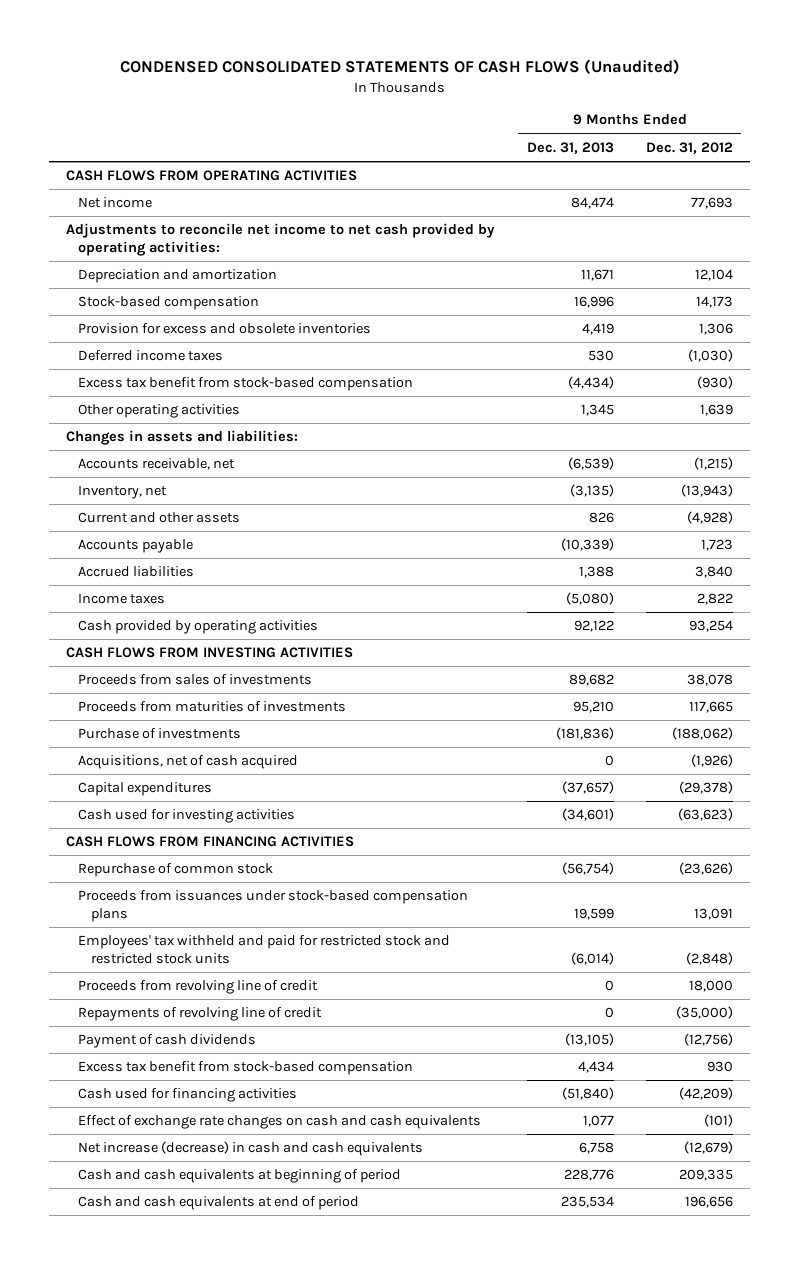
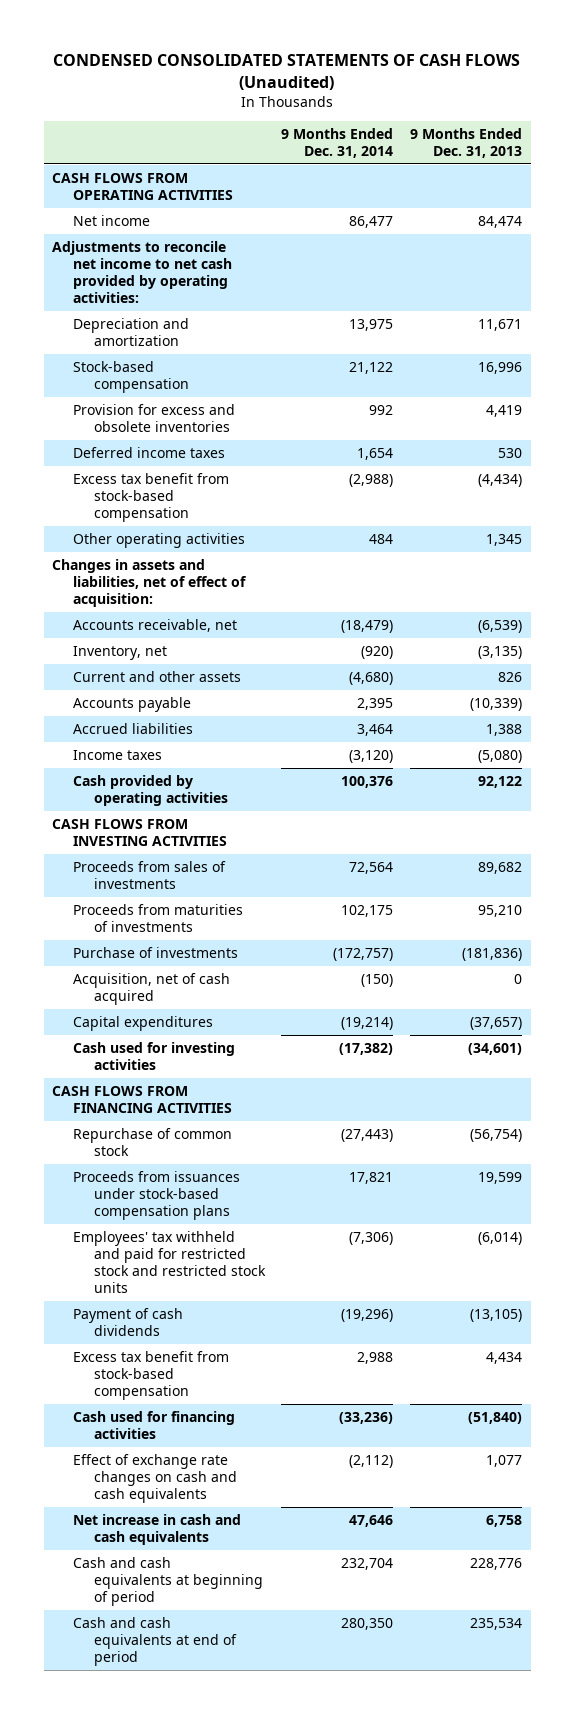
[646,141,734,154] Dec. 31, 2012 -> none
none -> [281,127,394,158] 9 Months Ended Dec. 31, 2014
[65,430,298,446] Changes in assets and liabilities: -> [52,559,248,608] Changes in assets and liabilities, net of effect of acquisition:
[78,755,299,770] Acquisitions, net of cash acquired -> [73,973,231,1006] Acquisition, net of cash acquired
[78,980,319,995] Proceeds from revolving line of credit -> none
[78,1007,323,1022] Repayments of revolving line of credit -> none
[78,1141,424,1157] Net increase (decrease) in cash and cash equivalents -> [73,1514,242,1546] Net increase in cash and cash equivalents

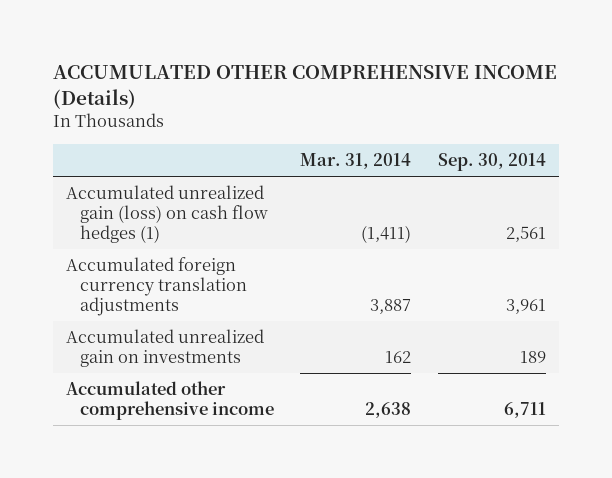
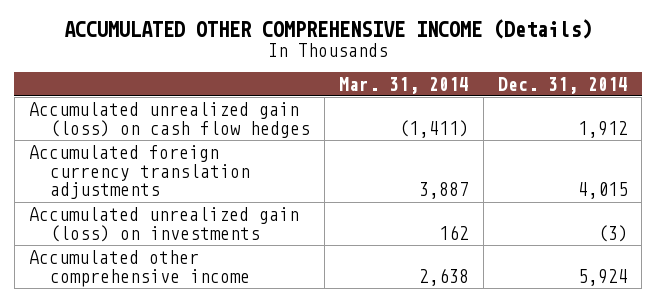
[437,153,546,172] Sep. 30, 2014 -> none
none -> [497,76,628,94] Dec. 31, 2014
[66,185,268,244] Accumulated unrealized gain (loss) on cash flow hedges (1) -> [28,101,311,138] Accumulated unrealized gain (loss) on cash flow hedges
[66,329,265,368] Accumulated unrealized gain on investments -> [28,206,299,242] Accumulated unrealized gain (loss) on investments

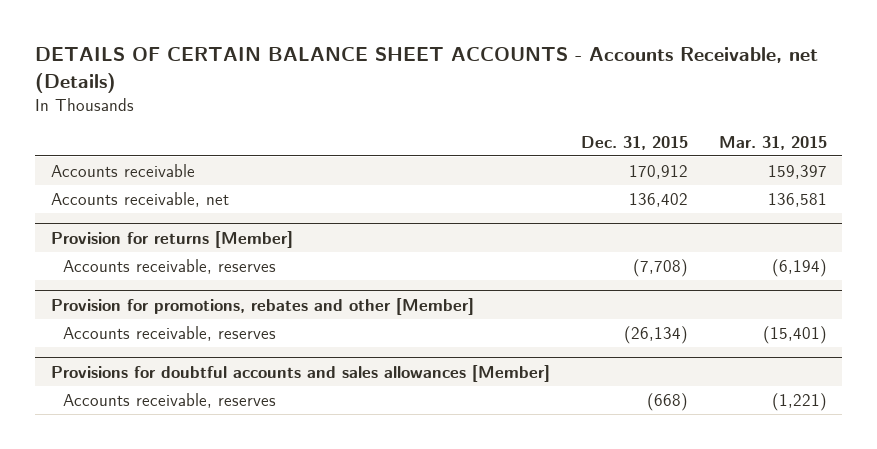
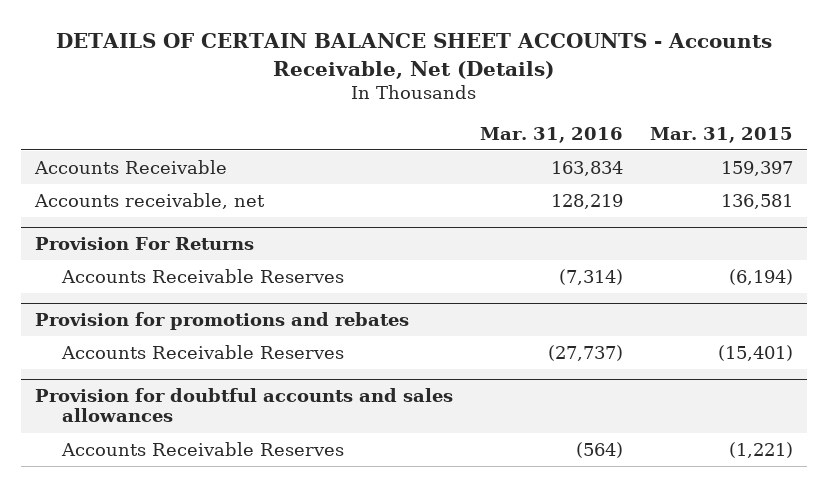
[35,47,819,93] DETAILS OF CERTAIN BALANCE SHEET ACCOUNTS - Accounts Receivable, net (Details) -> [56,33,773,79] DETAILS OF CERTAIN BALANCE SHEET ACCOUNTS - Accounts Receivable, Net (Details)
[580,135,688,150] Dec. 31, 2015 -> none
none -> [480,126,624,143] Mar. 31, 2016
[50,163,195,177] Accounts receivable -> [33,159,227,174] Accounts Receivable
[50,230,293,248] Provision for returns [Member] -> [34,237,254,251] Provision For Returns
[63,258,277,274] Accounts receivable, reserves -> [61,268,345,283] Accounts Receivable Reserves
[50,297,474,315] Provision for promotions, rebates and other [Member] -> [34,312,409,331] Provision for promotions and rebates
[63,325,277,341] Accounts receivable, reserves -> [61,344,345,359] Accounts Receivable Reserves
[50,364,550,382] Provisions for doubtful accounts and sales allowances [Member] -> [34,388,453,423] Provision for doubtful accounts and sales allowances
[63,392,277,408] Accounts receivable, reserves -> [61,441,345,456] Accounts Receivable Reserves

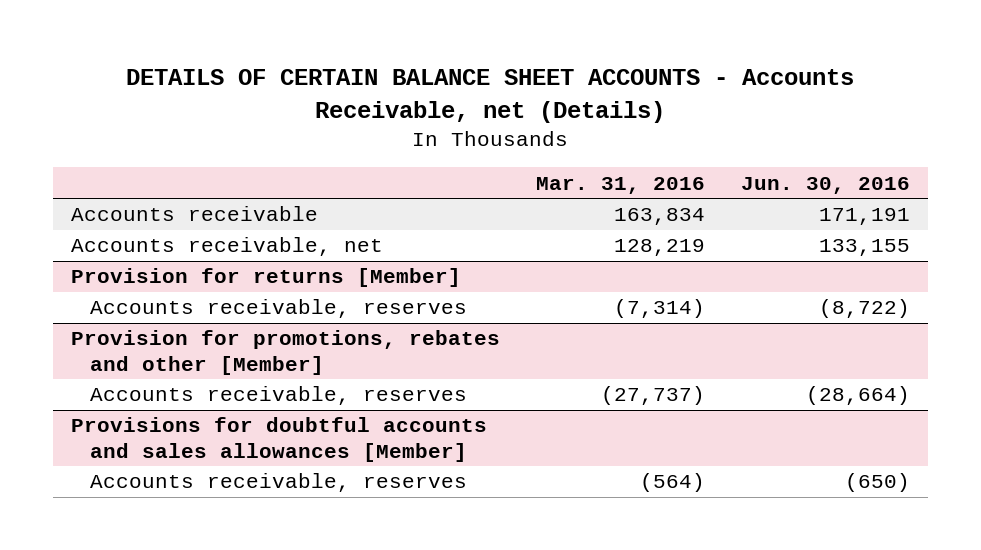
[56,33,773,79] DETAILS OF CERTAIN BALANCE SHEET ACCOUNTS - Accounts Receivable, Net (Details) -> [126,69,855,123] DETAILS OF CERTAIN BALANCE SHEET ACCOUNTS - Accounts Receivable, net (Details)
[650,126,794,143] Mar. 31, 2015 -> none
none -> [740,176,910,194] Jun. 30, 2016
[33,159,227,174] Accounts Receivable -> [71,206,319,222] Accounts receivable
[34,237,254,251] Provision For Returns -> [71,268,462,288] Provision for returns [Member]
[61,268,345,283] Accounts Receivable Reserves -> [90,299,468,319] Accounts receivable, reserves
[34,312,409,331] Provision for promotions and rebates -> [71,330,501,375] Provision for promotions, rebates and other [Member]
[61,344,345,359] Accounts Receivable Reserves -> [90,386,468,406] Accounts receivable, reserves
[34,388,453,423] Provision for doubtful accounts and sales allowances -> [71,417,488,462] Provisions for doubtful accounts and sales allowances [Member]
[61,441,345,456] Accounts Receivable Reserves -> [90,473,468,493] Accounts receivable, reserves

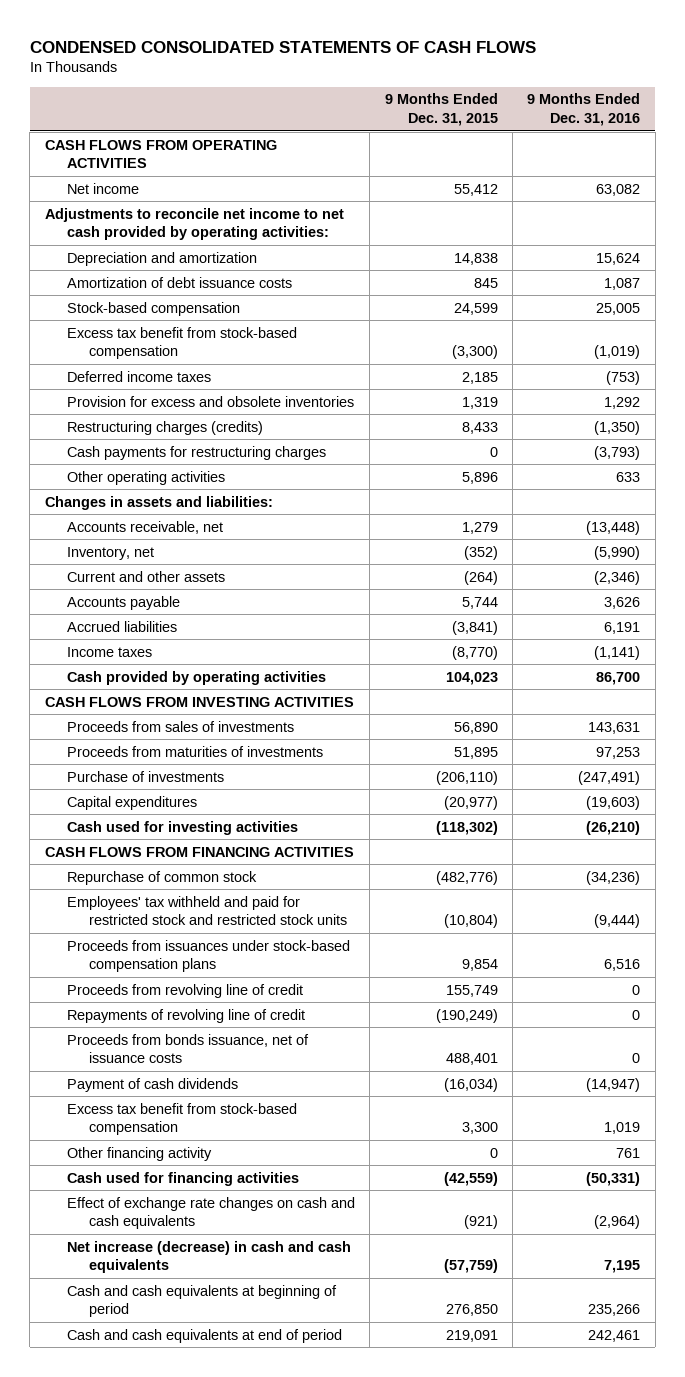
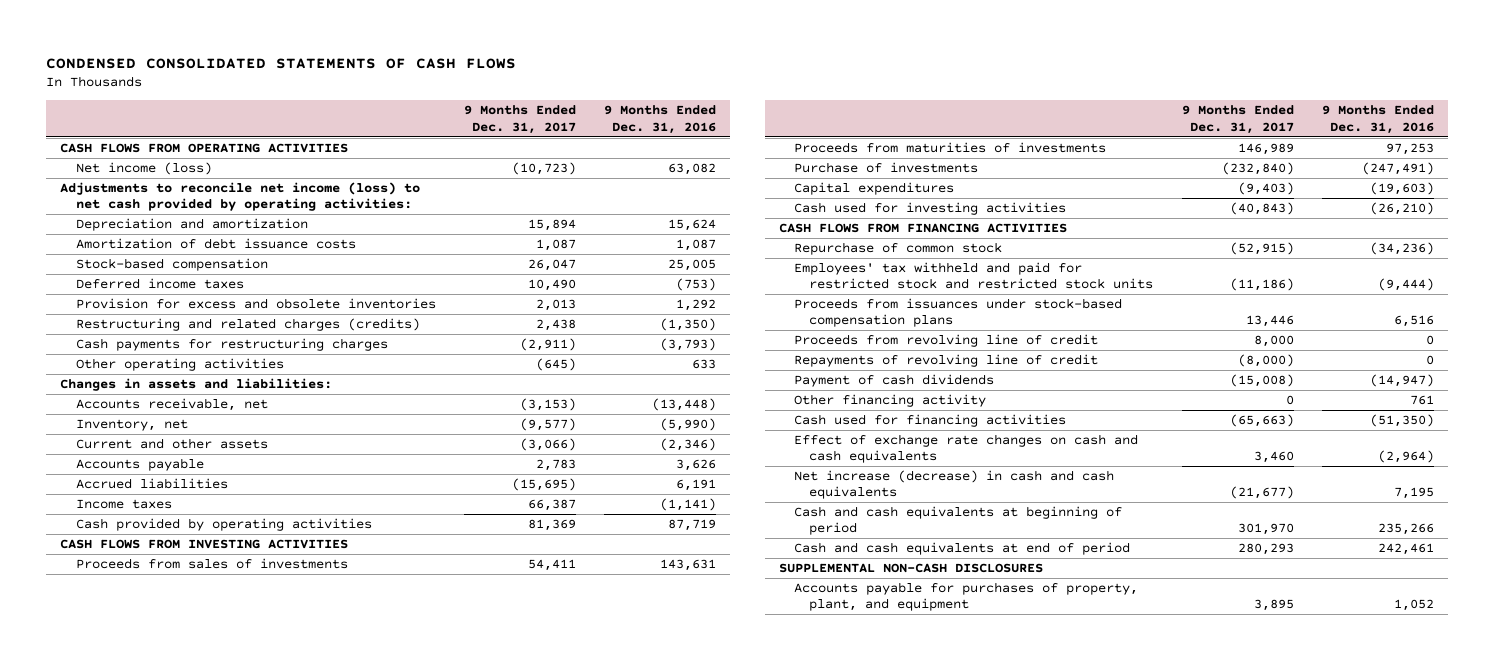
[384,93,498,127] 9 Months Ended Dec. 31, 2015 -> none
none -> [463,105,576,134] 9 Months Ended Dec. 31, 2017
[66,182,139,194] Net income -> [75,162,212,176] Net income (loss)
[44,207,344,241] Adjustments to reconcile net income to net cash provided by operating activities: -> [60,182,421,212] Adjustments to reconcile net income (loss) to net cash provided by operating activities:
[66,326,297,360] Excess tax benefit from stock-based compensation -> none
[66,420,263,435] Restructuring charges (credits) -> [75,318,420,332] Restructuring and related charges (credits)
[596,671,641,685] 86,700 -> [667,519,716,532] 87,719
[66,1033,309,1064] Proceeds from bonds issuance, net of issuance costs -> none
[66,1102,297,1136] Excess tax benefit from stock-based compensation -> none
[586,1171,641,1186] (50,331) -> [1370,414,1435,428] (51,350)
none -> [778,563,1043,574] SUPPLEMENTAL NON-CASH DISCLOSURES
none -> [793,582,1138,612] Accounts payable for purchases of property, plant, and equipment

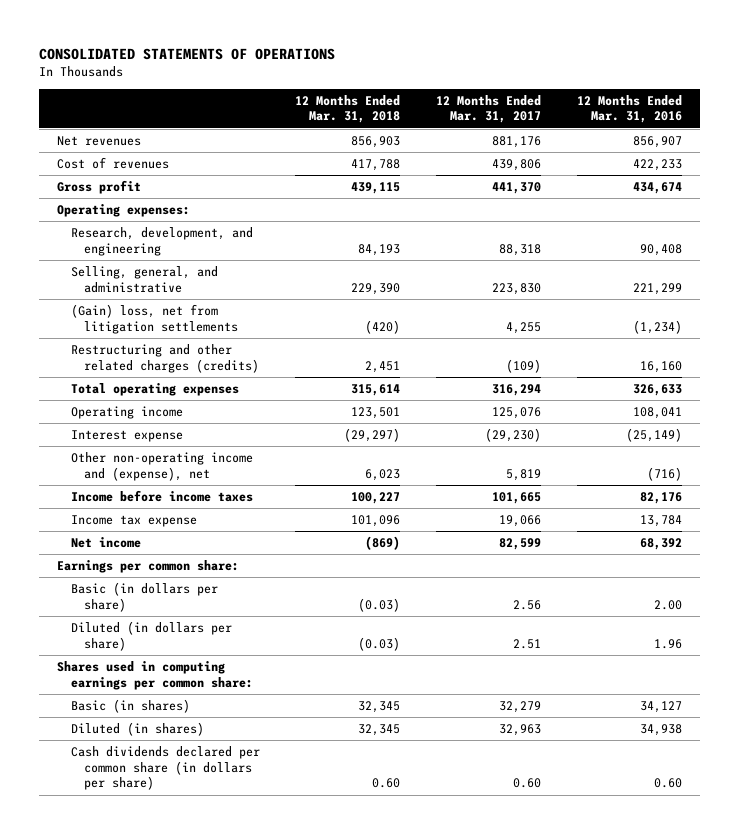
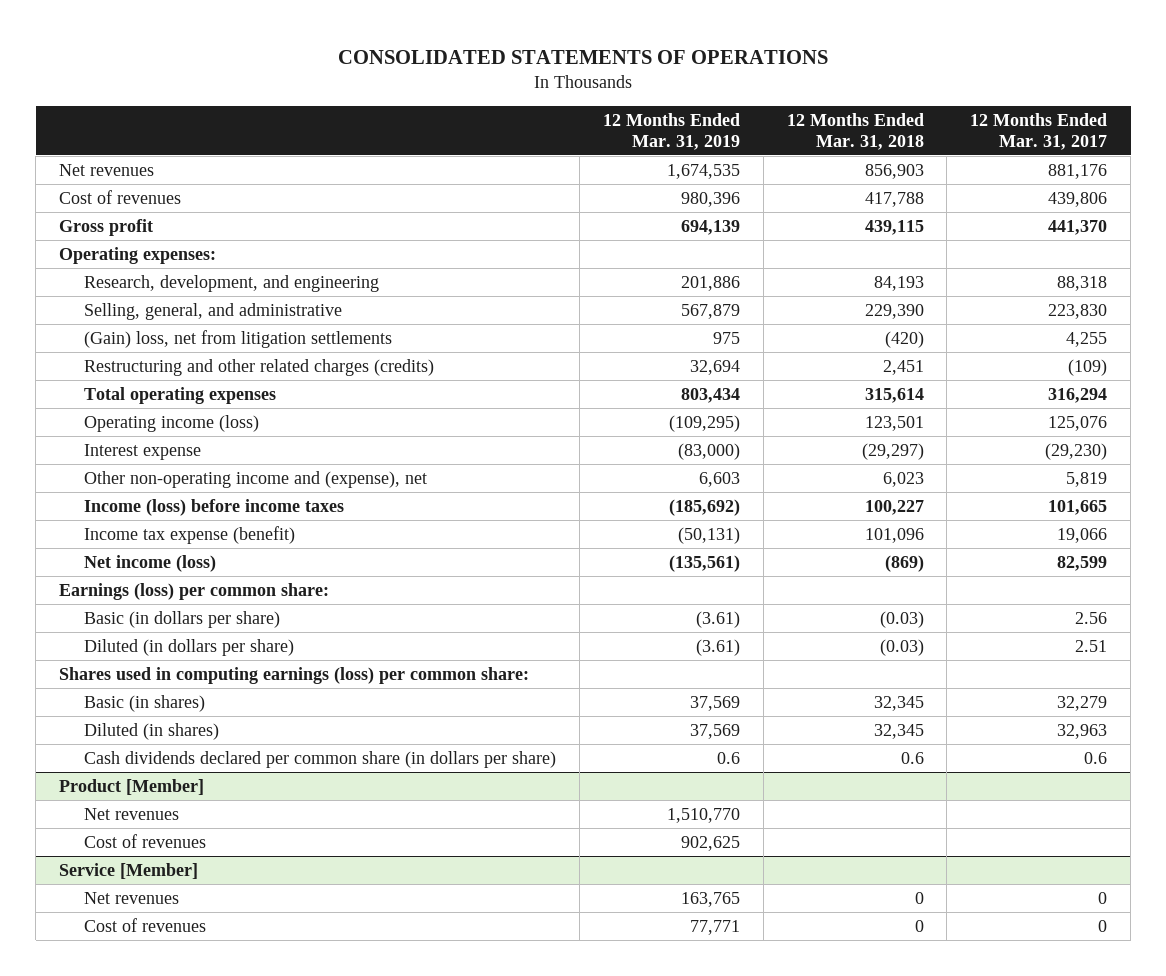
[576,94,682,124] 12 Months Ended Mar. 31, 2016 -> none
none -> [602,112,740,150] 12 Months Ended Mar. 31, 2019
[70,406,183,420] Operating income -> [84,414,260,432] Operating income (loss)
[70,490,253,503] Income before income taxes -> [84,498,345,516] Income (loss) before income taxes
[70,515,197,528] Income tax expense -> [84,525,296,544] Income tax expense (benefit)
[70,537,141,549] Net income -> [84,554,217,572] Net income (loss)
[57,560,240,574] Earnings per common share: -> [59,582,330,600] Earnings (loss) per common share:
[57,661,253,690] Shares used in computing earnings per common share: -> [59,666,530,684] Shares used in computing earnings (loss) per common share:
[372,778,401,789] 0.60 -> [900,751,924,764] 0.6
[513,778,542,789] 0.60 -> [1084,751,1108,764] 0.6
none -> [59,778,205,795] Product [Member]
none -> [84,807,180,820] Net revenues
none -> [84,833,207,848] Cost of revenues
none -> [59,862,199,879] Service [Member]
none -> [84,891,180,904] Net revenues
none -> [84,917,207,932] Cost of revenues

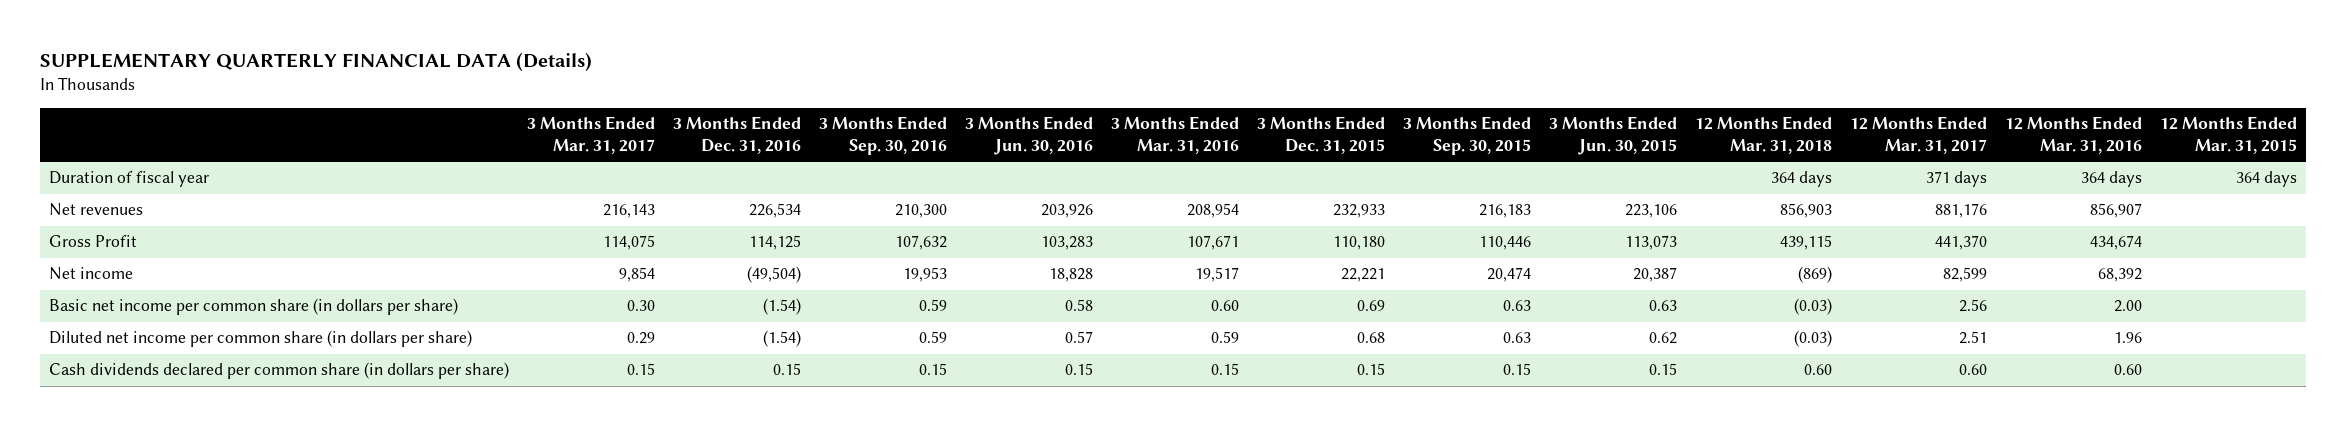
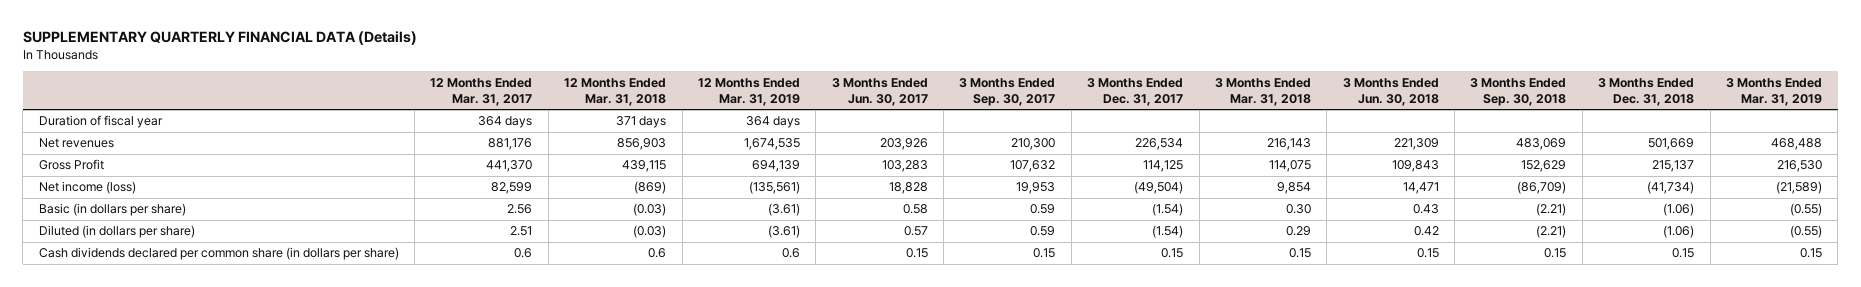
[527,116,656,155] 3 Months Ended Mar. 31, 2017 -> none
[673,116,802,155] 3 Months Ended Dec. 31, 2016 -> none
[818,116,947,156] 3 Months Ended Sep. 30, 2016 -> none
[964,116,1093,156] 3 Months Ended Jun. 30, 2016 -> none
[1110,116,1239,155] 3 Months Ended Mar. 31, 2016 -> none
[1256,116,1385,155] 3 Months Ended Dec. 31, 2015 -> none
[1402,116,1531,156] 3 Months Ended Sep. 30, 2015 -> none
[1548,116,1677,156] 3 Months Ended Jun. 30, 2015 -> none
[2004,116,2142,155] 12 Months Ended Mar. 31, 2016 -> none
[2159,116,2297,155] 12 Months Ended Mar. 31, 2015 -> none
none -> [697,77,800,106] 12 Months Ended Mar. 31, 2019
none -> [831,77,928,106] 3 Months Ended Jun. 30, 2017
none -> [959,77,1056,106] 3 Months Ended Sep. 30, 2017
none -> [1087,77,1184,106] 3 Months Ended Dec. 31, 2017
none -> [1214,77,1311,106] 3 Months Ended Mar. 31, 2018
none -> [1342,77,1439,106] 3 Months Ended Jun. 30, 2018
none -> [1470,77,1567,106] 3 Months Ended Sep. 30, 2018
none -> [1598,77,1695,106] 3 Months Ended Dec. 31, 2018
none -> [1725,77,1822,106] 3 Months Ended Mar. 31, 2019
[1770,171,1832,188] 364 days -> [616,116,667,129] 371 days
[1925,171,1987,188] 371 days -> [478,116,533,129] 364 days
[49,267,134,281] Net income -> [38,181,136,195] Net income (loss)
[49,298,459,316] Basic net income per common share (in dollars per share) -> [38,203,186,217] Basic (in dollars per share)
[49,330,473,348] Diluted net income per common share (in dollars per share) -> [38,225,195,239] Diluted (in dollars per share)
[1803,364,1832,376] 0.60 -> [648,248,667,259] 0.6
[1958,364,1987,376] 0.60 -> [514,248,533,259] 0.6

